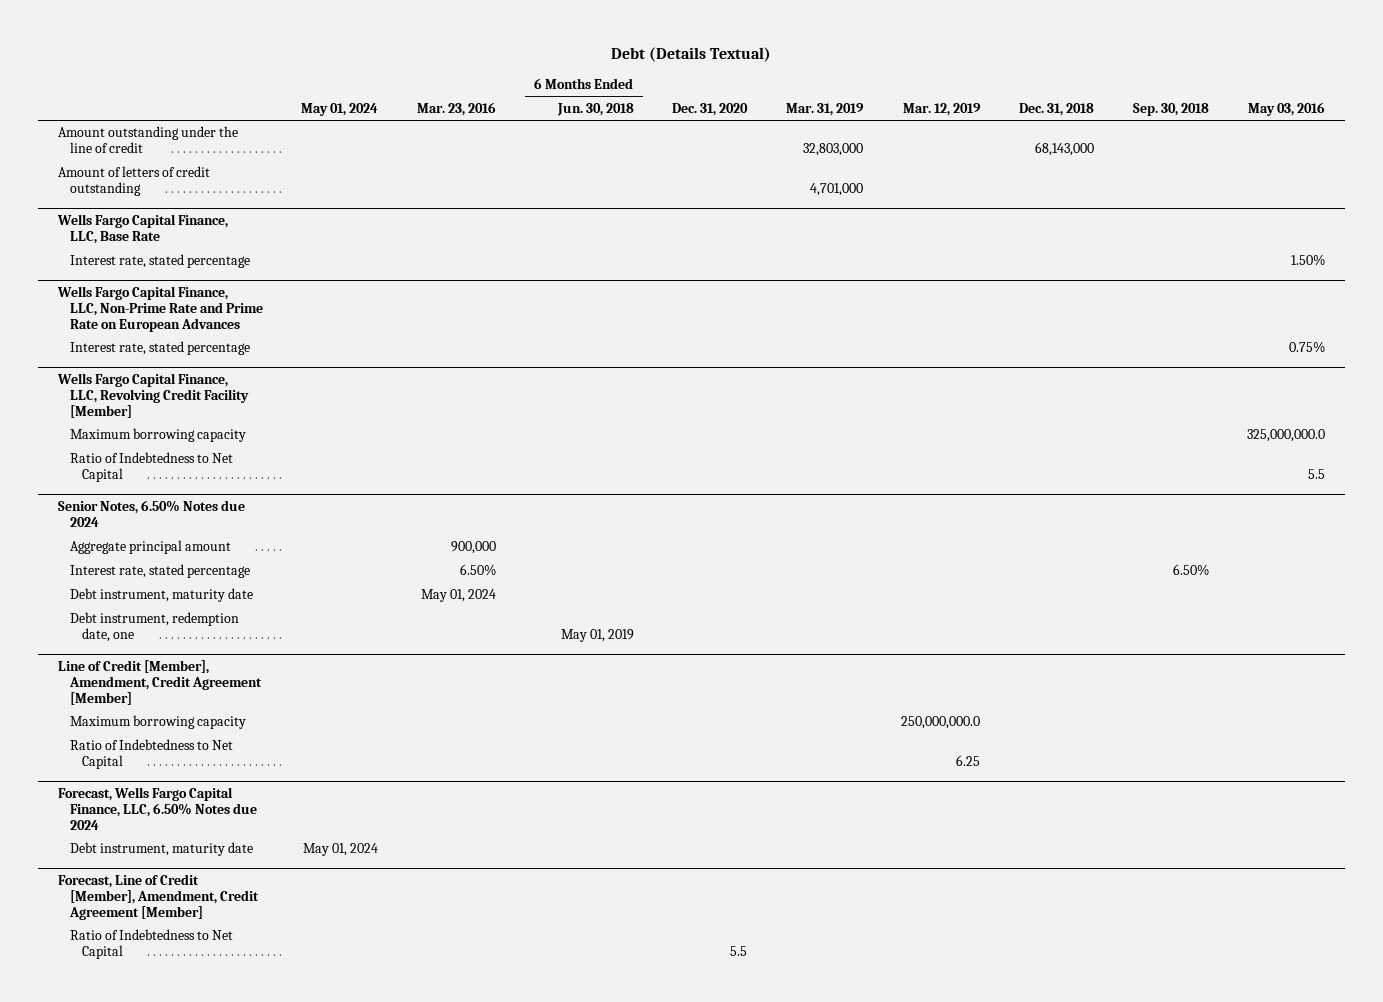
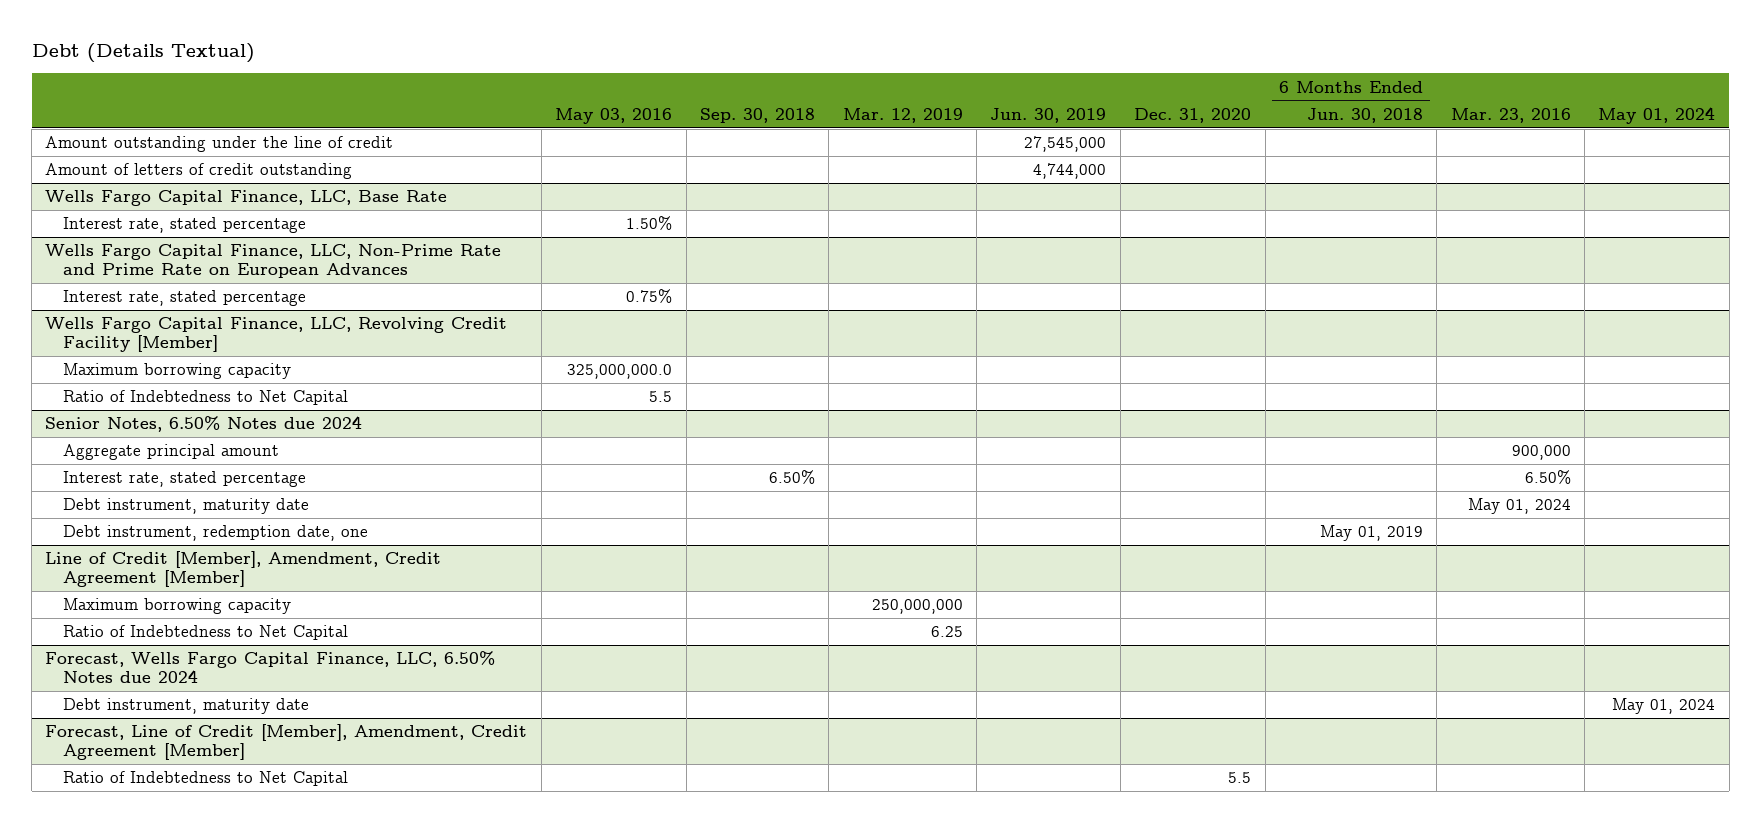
[785,103,864,117] Mar. 31, 2019 -> none
[1019,103,1095,117] Dec. 31, 2018 -> none
none -> [990,107,1107,123] Jun. 30, 2019
[901,716,981,730] 250,000,000.0 -> [871,599,963,615] 250,000,000

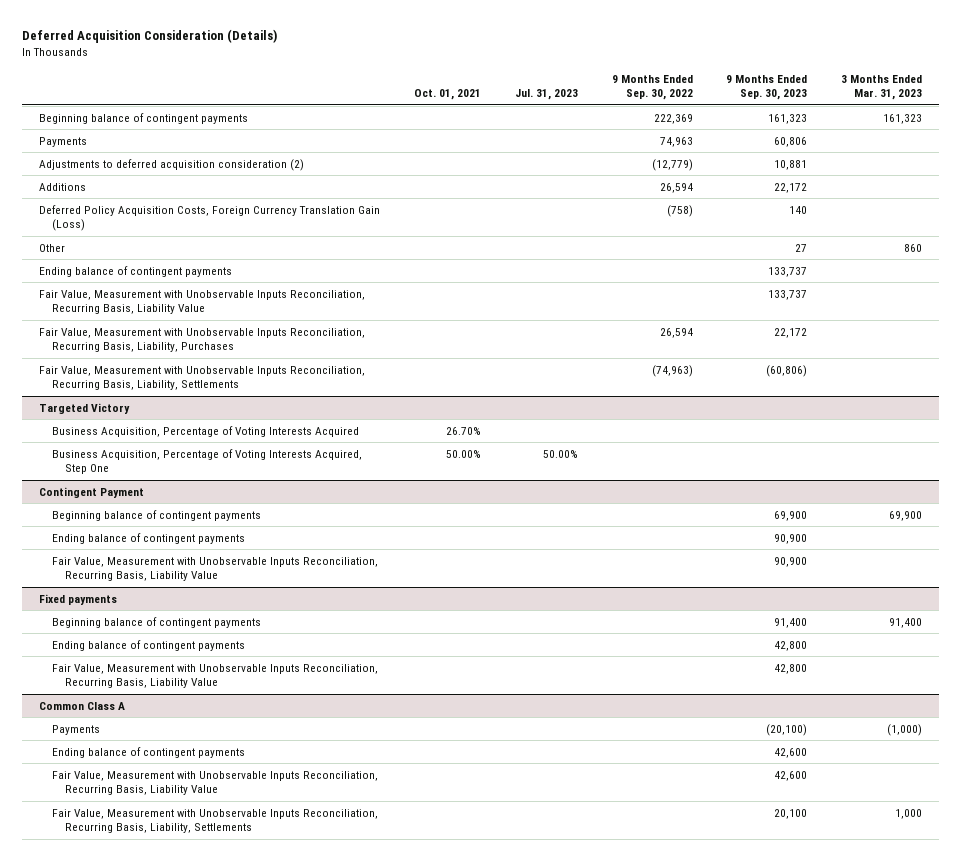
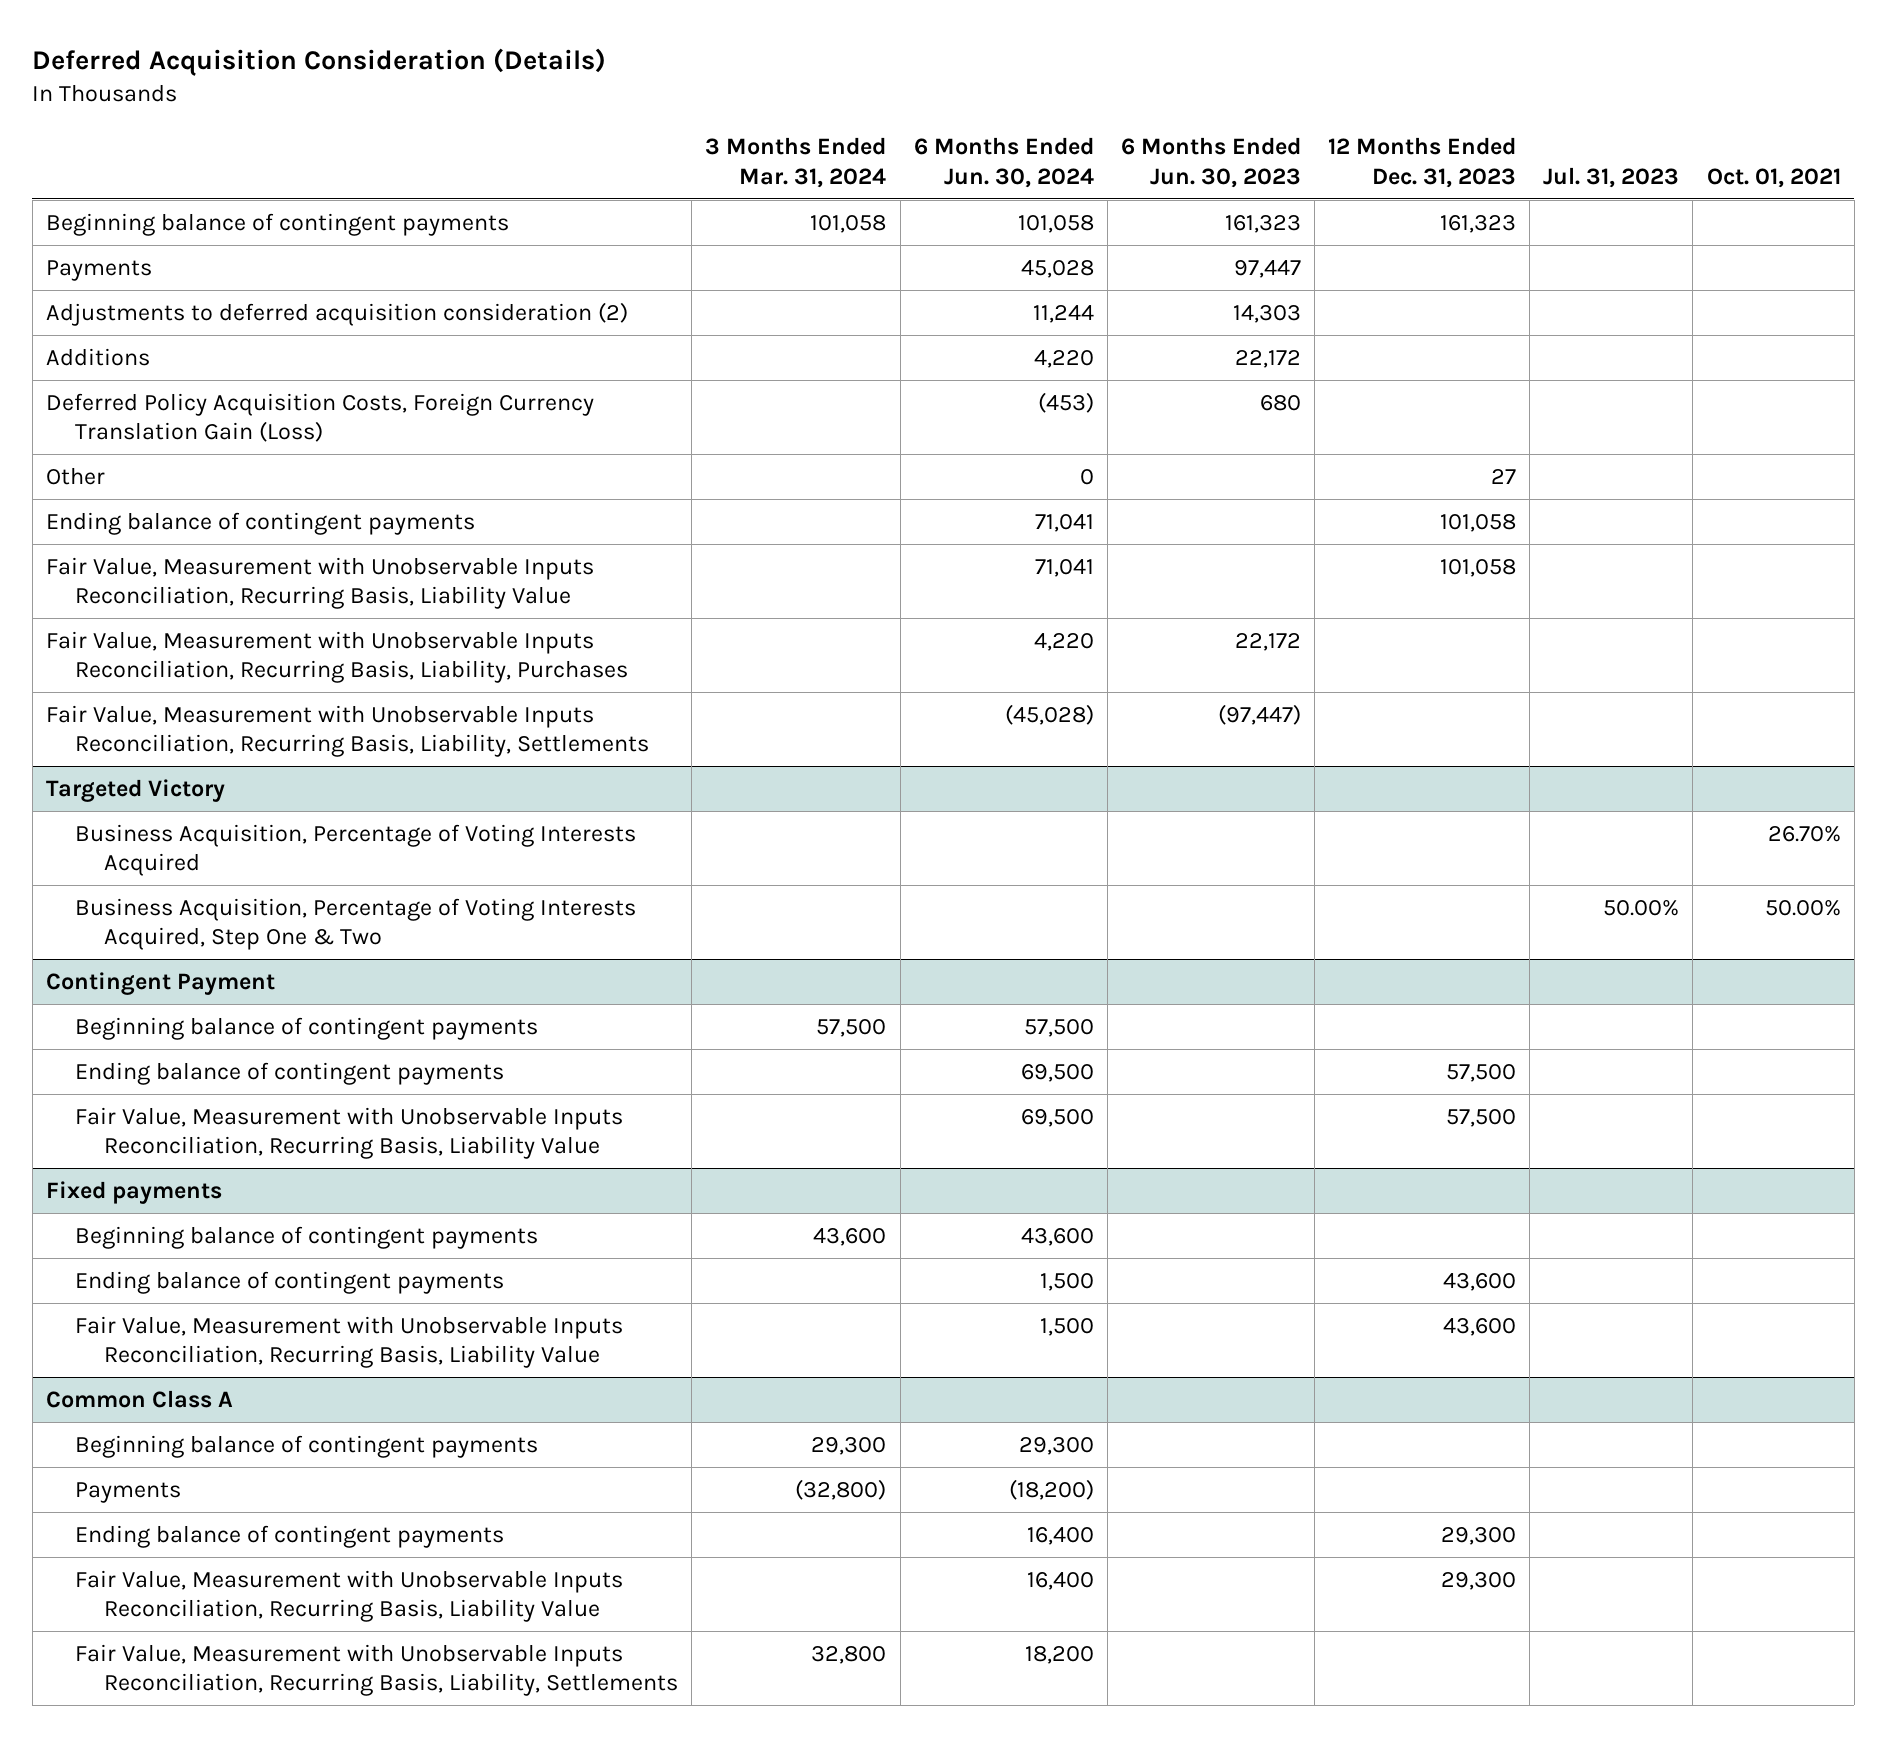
[611,74,693,101] 9 Months Ended Sep. 30, 2022 -> none
[726,74,808,101] 9 Months Ended Sep. 30, 2023 -> none
[841,74,923,101] 3 Months Ended Mar. 31, 2023 -> none
none -> [705,137,887,188] 3 Months Ended Mar. 31, 2024
none -> [913,137,1094,188] 6 Months Ended Jun. 30, 2024
none -> [1120,137,1301,188] 6 Months Ended Jun. 30, 2023
none -> [1328,137,1517,188] 12 Months Ended Dec. 31, 2023
[52,448,363,475] Business Acquisition, Percentage of Voting Interests Acquired, Step One -> [75,897,637,951] Business Acquisition, Percentage of Voting Interests Acquired, Step One & Two
none -> [75,1434,539,1458] Beginning balance of contingent payments

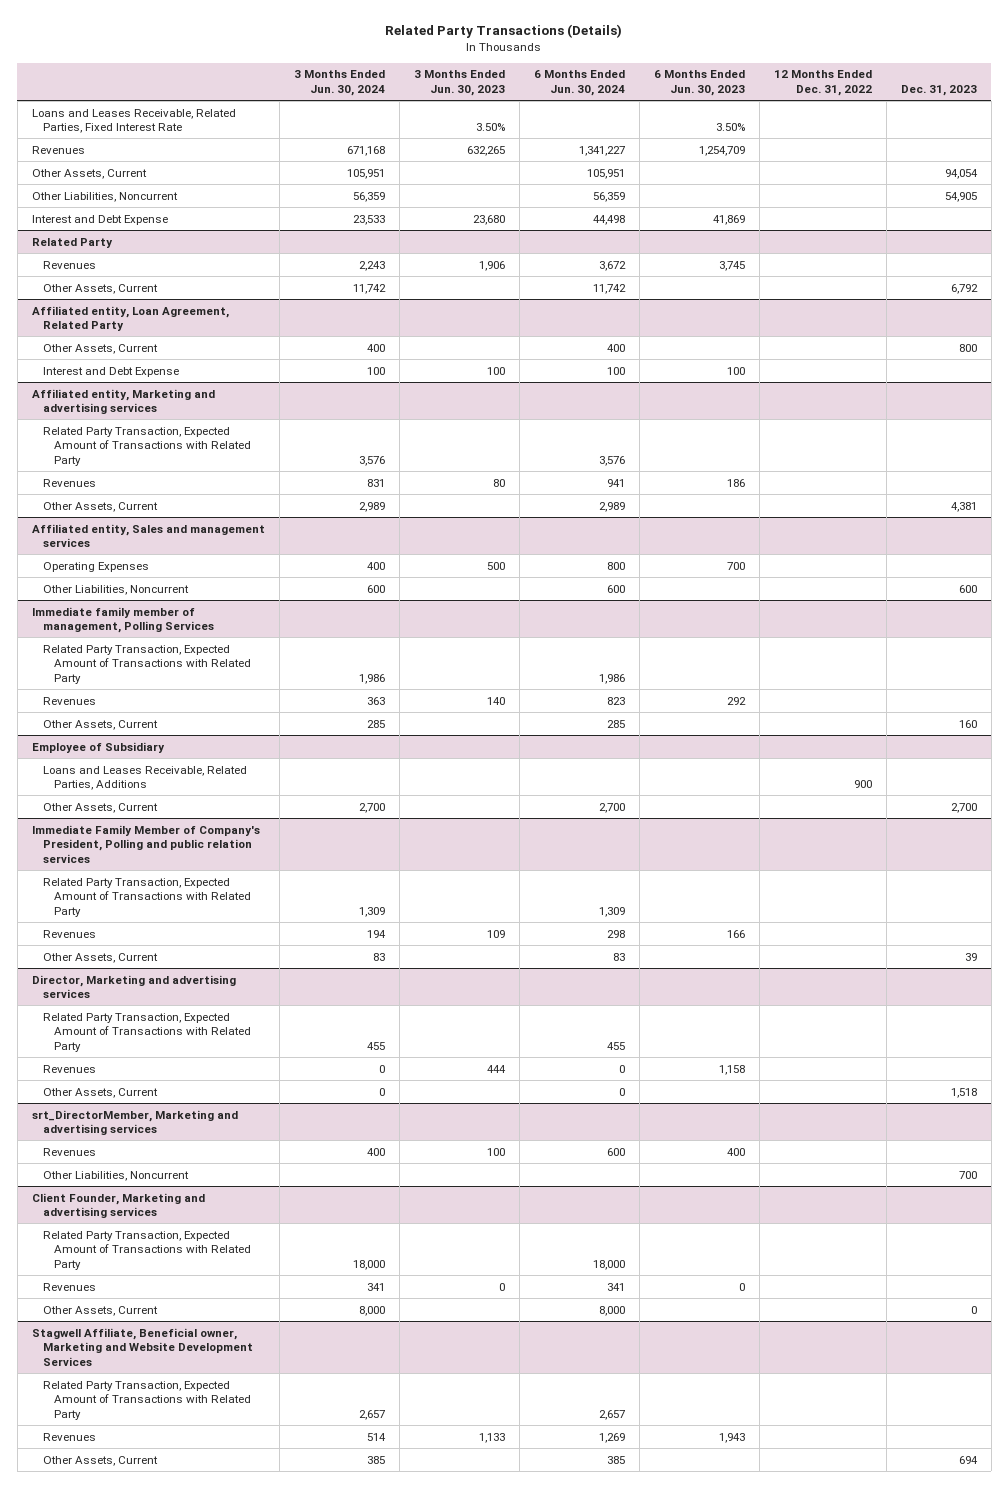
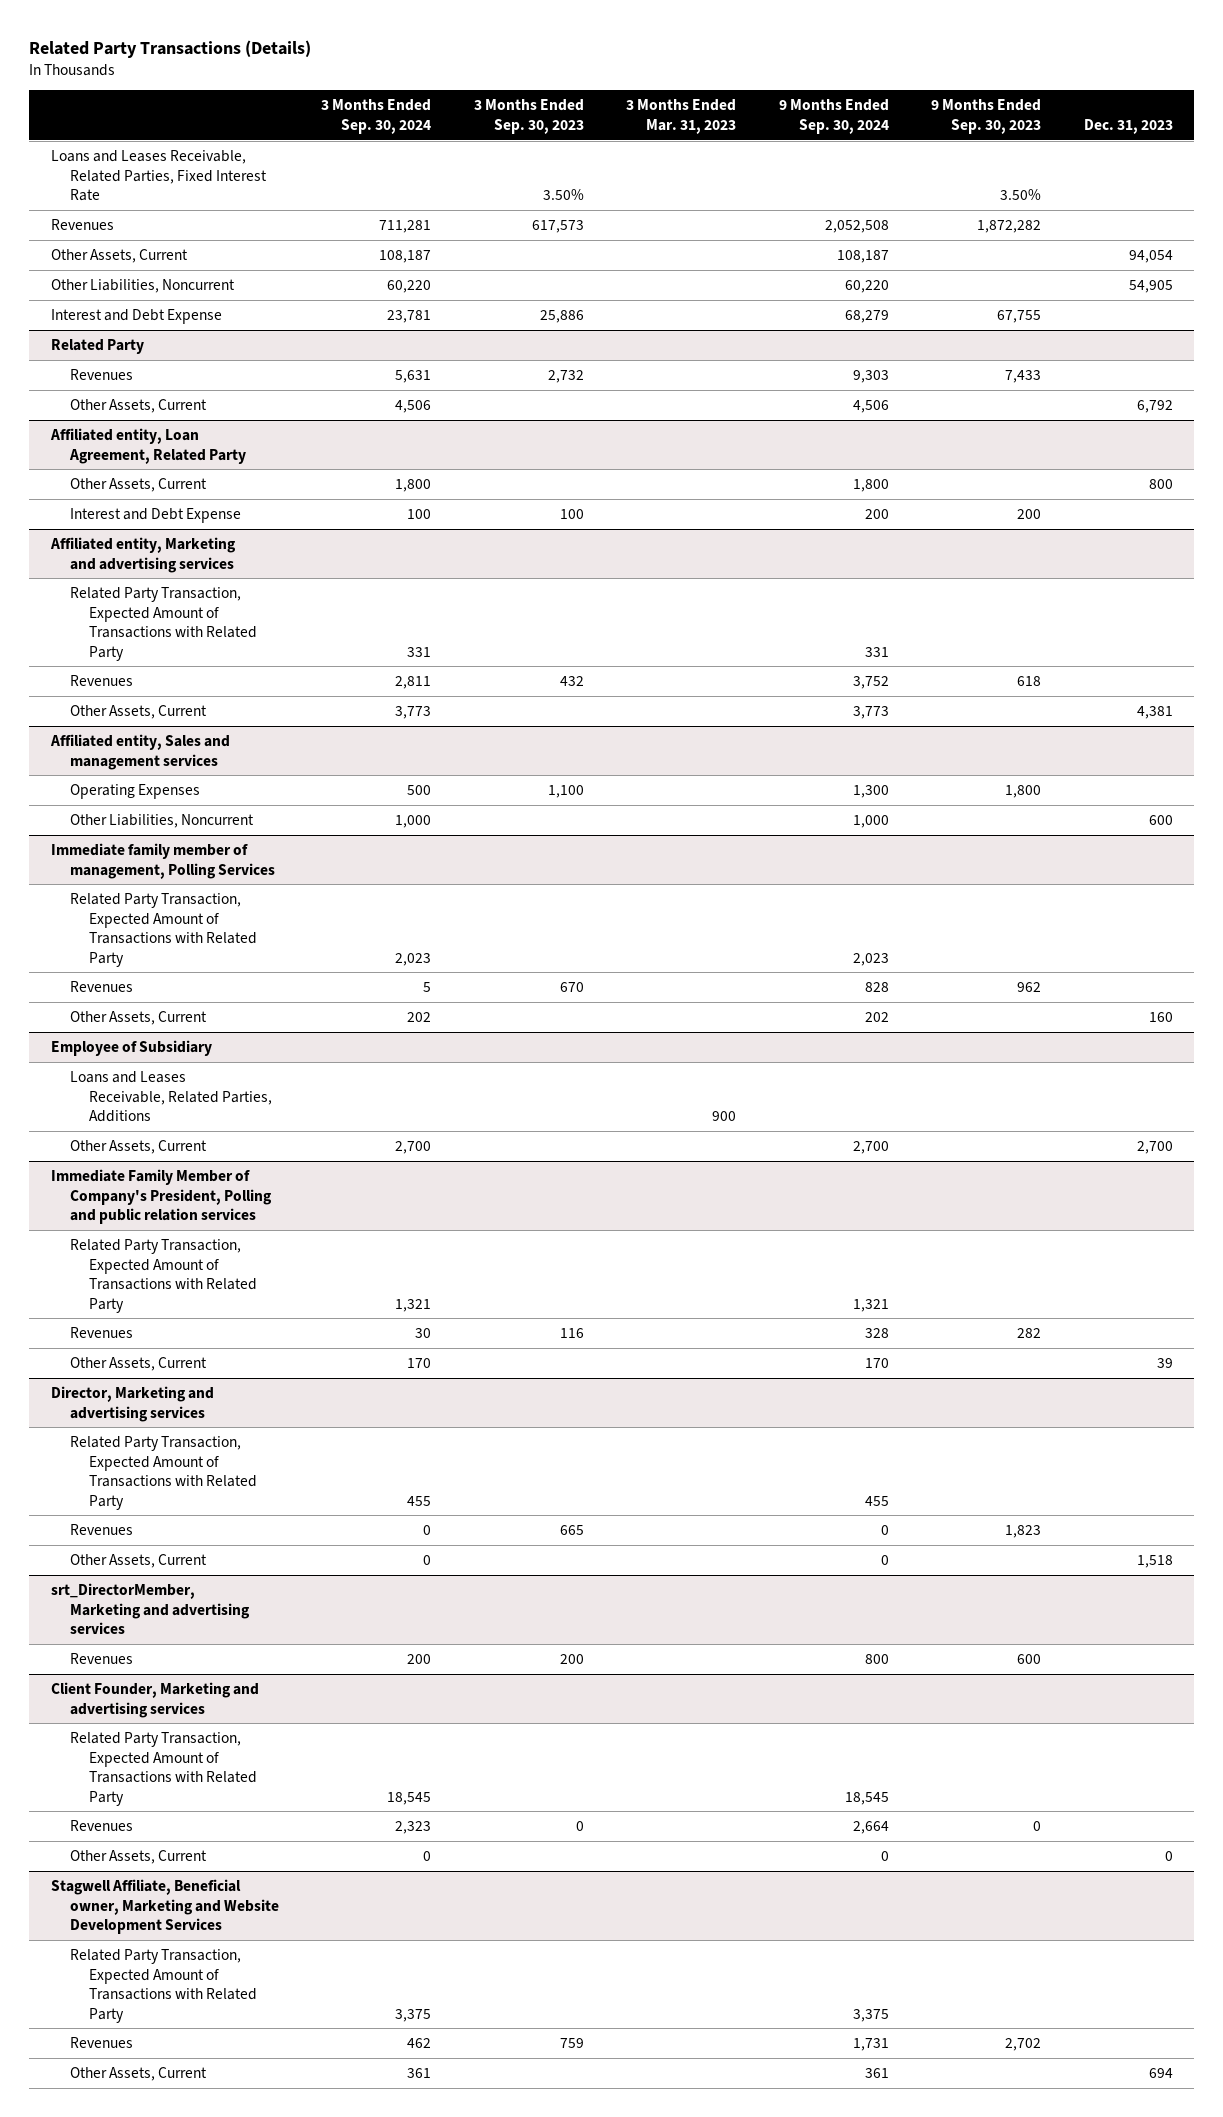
[293,70,385,96] 3 Months Ended Jun. 30, 2024 -> none
[413,70,505,96] 3 Months Ended Jun. 30, 2023 -> none
[533,70,625,96] 6 Months Ended Jun. 30, 2024 -> none
[653,70,745,96] 6 Months Ended Jun. 30, 2023 -> none
[773,70,872,96] 12 Months Ended Dec. 31, 2022 -> none
none -> [321,99,432,134] 3 Months Ended Sep. 30, 2024
none -> [473,99,584,134] 3 Months Ended Sep. 30, 2023
none -> [626,99,737,134] 3 Months Ended Mar. 31, 2023
none -> [778,99,889,134] 9 Months Ended Sep. 30, 2024
none -> [931,99,1042,134] 9 Months Ended Sep. 30, 2023
[42,1170,189,1181] Other Liabilities, Noncurrent -> none

